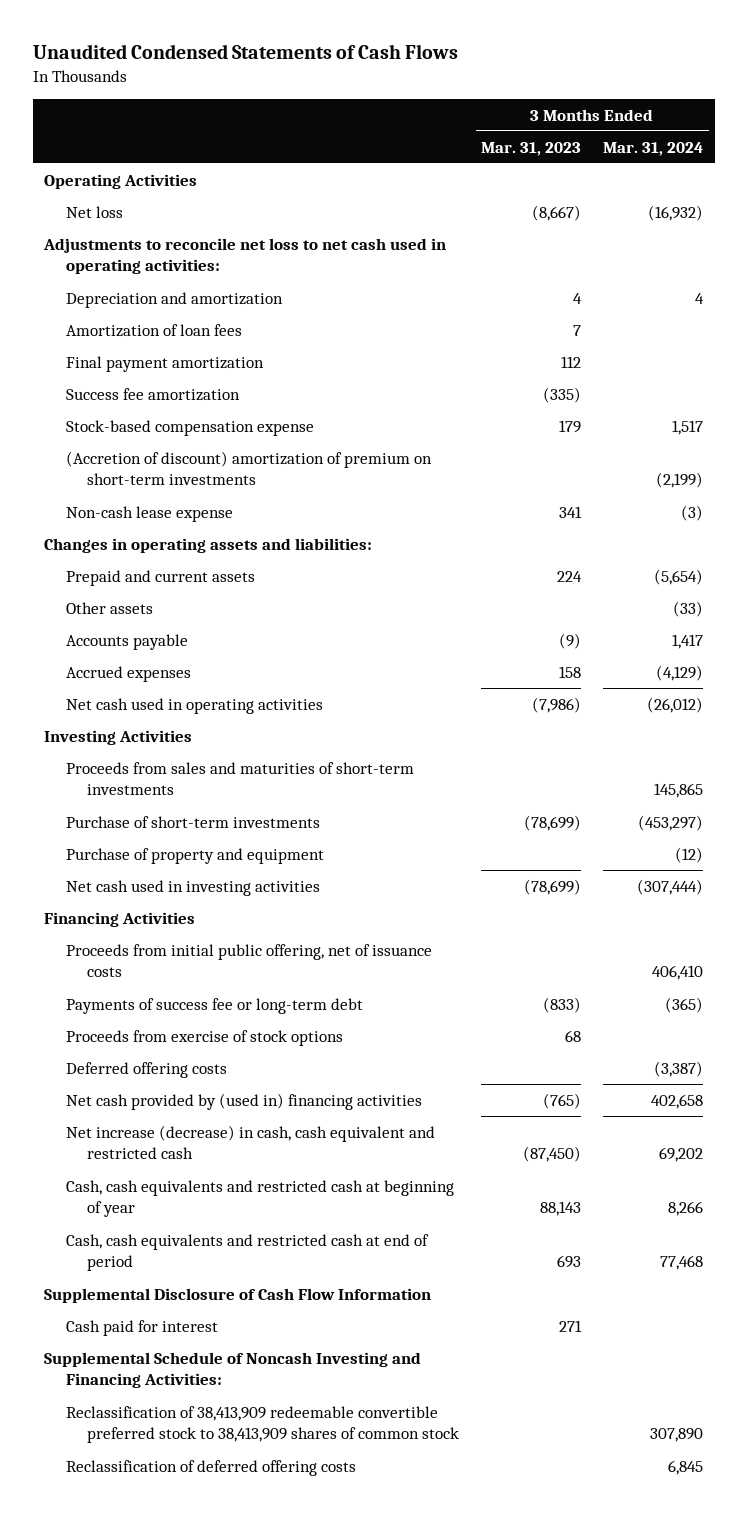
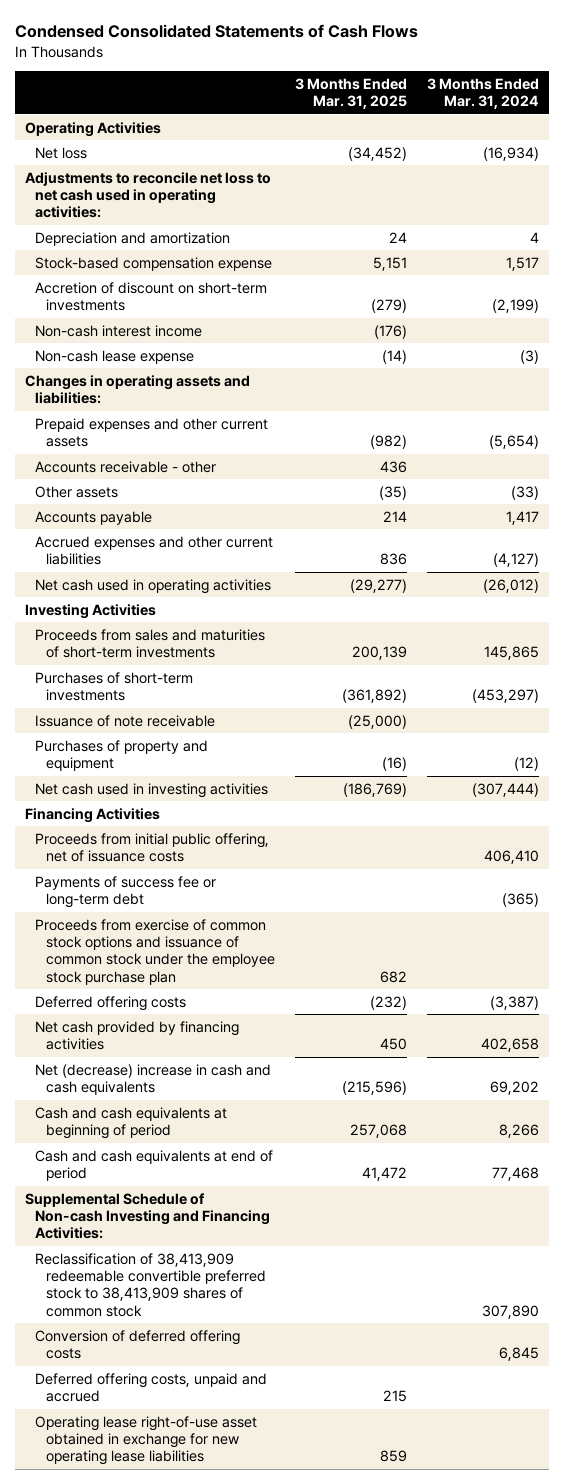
[33,44,459,60] Unaudited Condensed Statements of Cash Flows -> [14,24,418,39] Condensed Consolidated Statements of Cash Flows
[481,141,582,156] Mar. 31, 2023 -> none
none -> [294,77,407,109] 3 Months Ended Mar. 31, 2025
[648,204,704,221] (16,932) -> [483,146,540,161] (16,934)
[65,323,242,337] Amortization of loan fees -> none
[65,355,264,372] Final payment amortization -> none
[65,387,240,401] Success fee amortization -> none
[65,450,432,486] (Accretion of discount) amortization of premium on short-term investments -> [35,281,268,312] Accretion of discount on short-term investments
none -> [35,324,203,337] Non-cash interest income
[65,569,255,586] Prepaid and current assets -> [35,417,269,448] Prepaid expenses and other current assets
none -> [35,460,217,473] Accounts receivable - other
[65,665,191,682] Accrued expenses -> none
none -> [35,535,274,566] Accrued expenses and other current liabilities
[65,815,320,828] Purchase of short-term investments -> [35,671,194,702] Purchases of short-term investments
none -> [35,714,216,727] Issuance of note receivable
[65,847,324,864] Purchase of property and equipment -> [35,739,209,772] Purchases of property and equipment
[65,1029,343,1046] Proceeds from exercise of stock options -> [35,918,275,985] Proceeds from exercise of common stock options and issuance of common stock under the employee stock purchase plan
[44,1287,432,1303] Supplemental Disclosure of Cash Flow Information -> none
[65,1319,218,1336] Cash paid for interest -> none
[65,1092,422,1110] Net cash provided by (used in) financing activities -> [35,1020,240,1051] Net cash provided by financing activities
[65,1124,435,1160] Net increase (decrease) in cash, cash equivalent and restricted cash -> [35,1063,272,1096] Net (decrease) increase in cash and cash equivalents
[65,1179,454,1218] Cash, cash equivalents and restricted cash at beginning of year -> [35,1106,228,1140] Cash and cash equivalents at beginning of period
[65,1233,429,1272] Cash, cash equivalents and restricted cash at end of period -> [35,1149,274,1182] Cash and cash equivalents at end of period
[44,1351,422,1389] Supplemental Schedule of Noncash Investing and Financing Activities: -> [25,1192,271,1240] Supplemental Schedule of Non-cash Investing and Financing Activities:
[65,1459,356,1476] Reclassification of deferred offering costs -> [35,1329,241,1360] Conversion of deferred offering costs
none -> [35,1372,268,1403] Deferred offering costs, unpaid and accrued
none -> [35,1415,258,1466] Operating lease right-of-use asset obtained in exchange for new operating lease liabilities

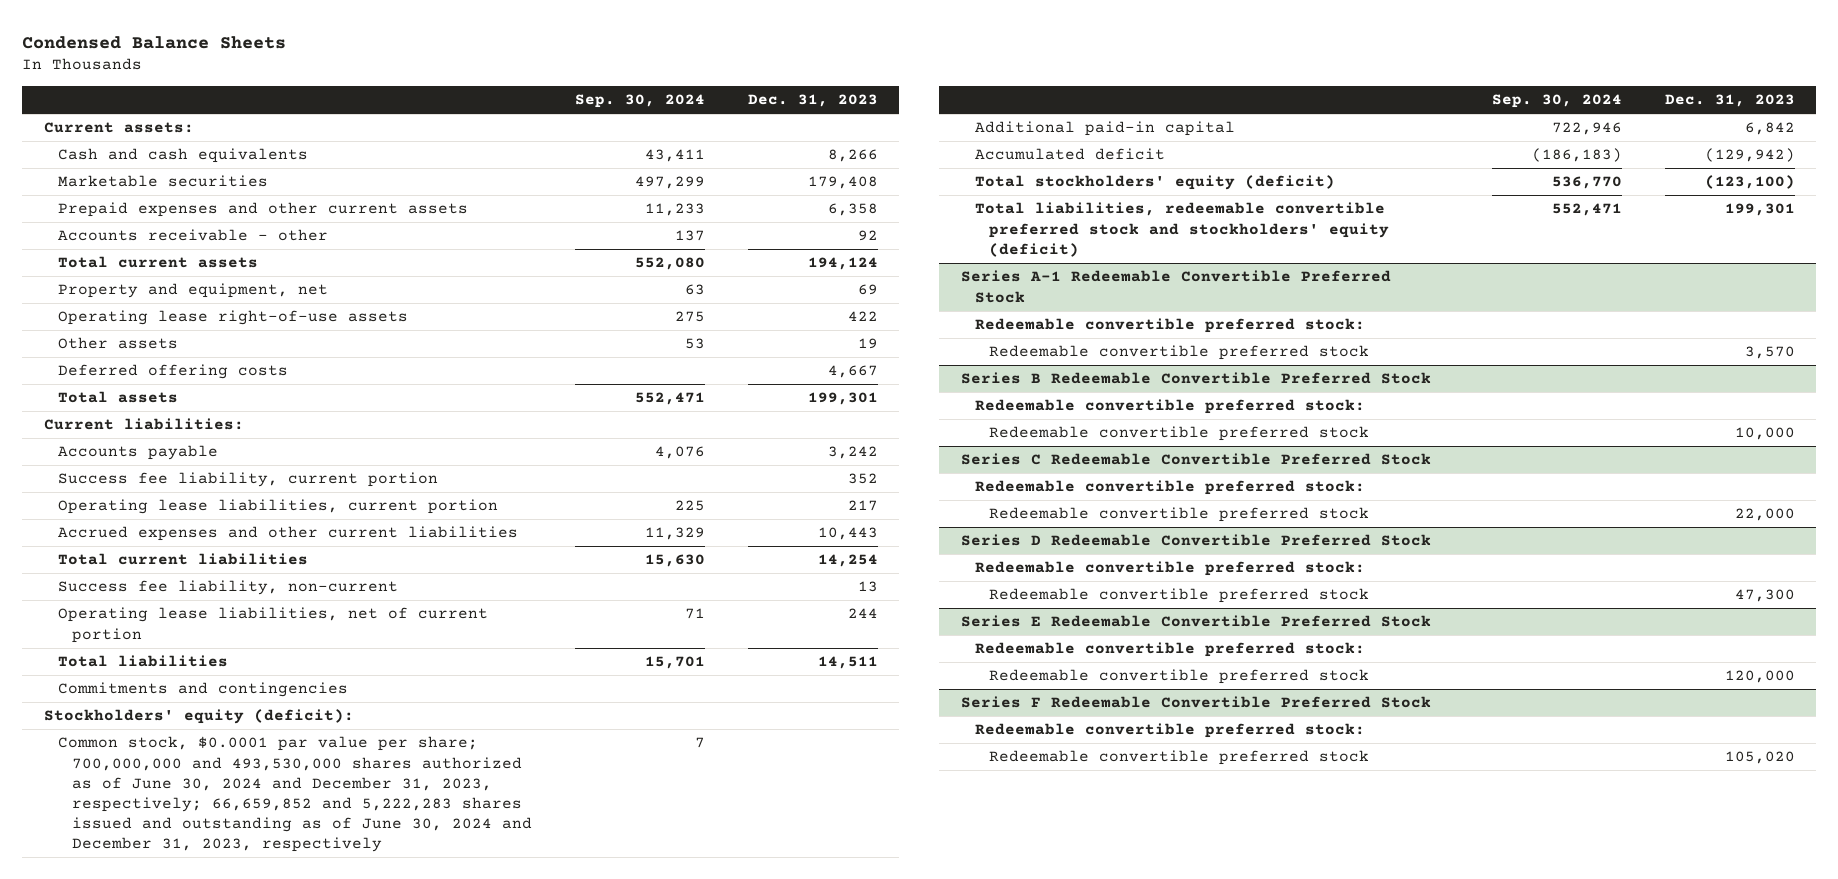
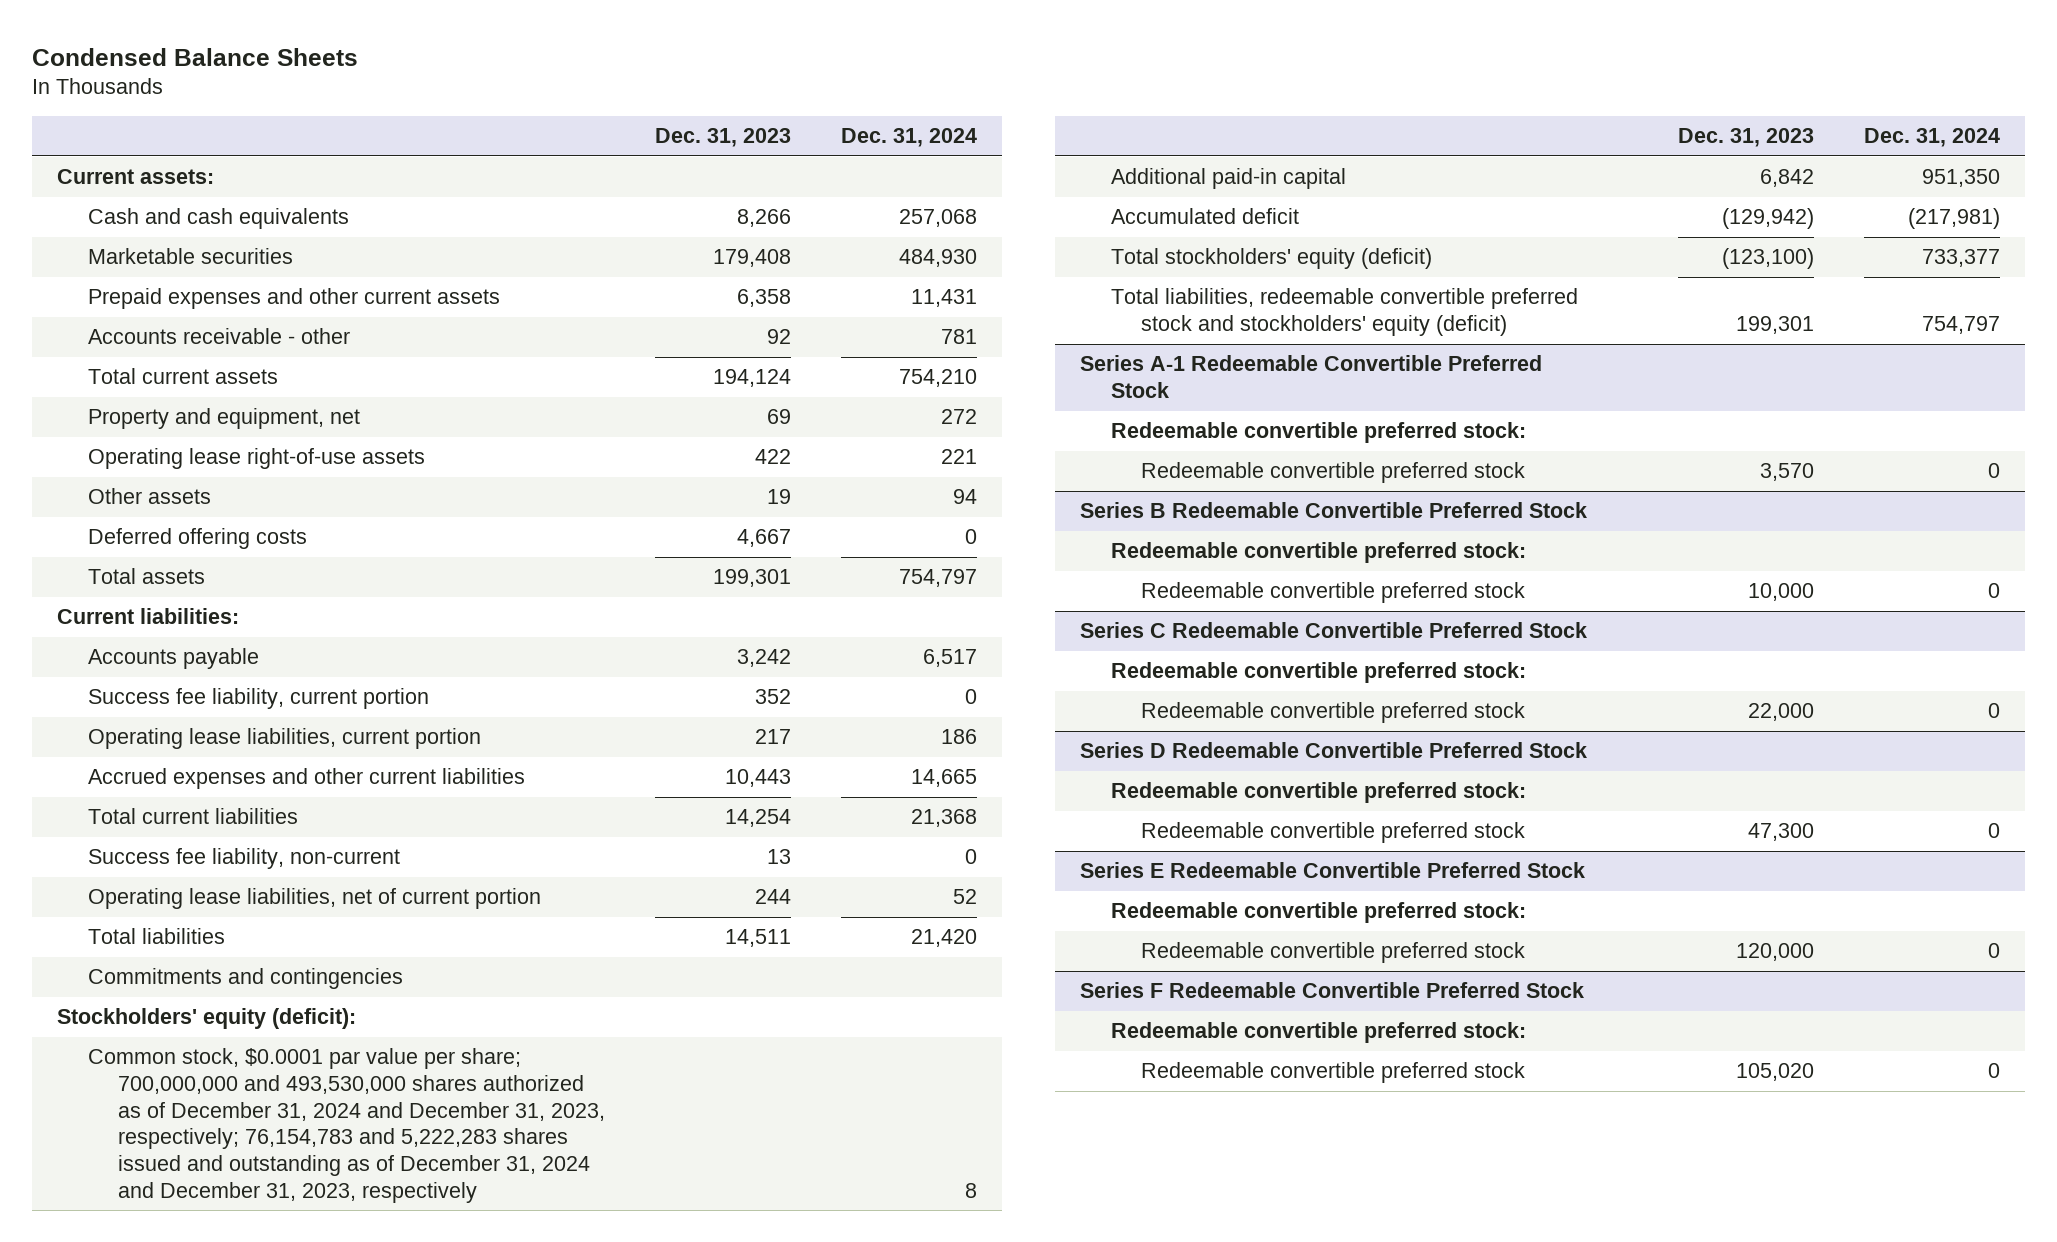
[574,94,705,109] Sep. 30, 2024 -> none
none -> [840,128,977,148] Dec. 31, 2024
[57,736,533,852] Common stock, $0.0001 par value per share; 700,000,000 and 493,530,000 shares authorized as of June 30, 2024 and December 31, 2023, respectively; 66,659,852 and 5,222,283 shares issued and outstanding as of June 30, 2024 and December 31, 2023, respectively -> [87,1048,605,1203] Common stock, $0.0001 par value per share; 700,000,000 and 493,530,000 shares authorized as of December 31, 2024 and December 31, 2023, respectively; 76,154,783 and 5,222,283 shares issued and outstanding as of December 31, 2024 and December 31, 2023, respectively

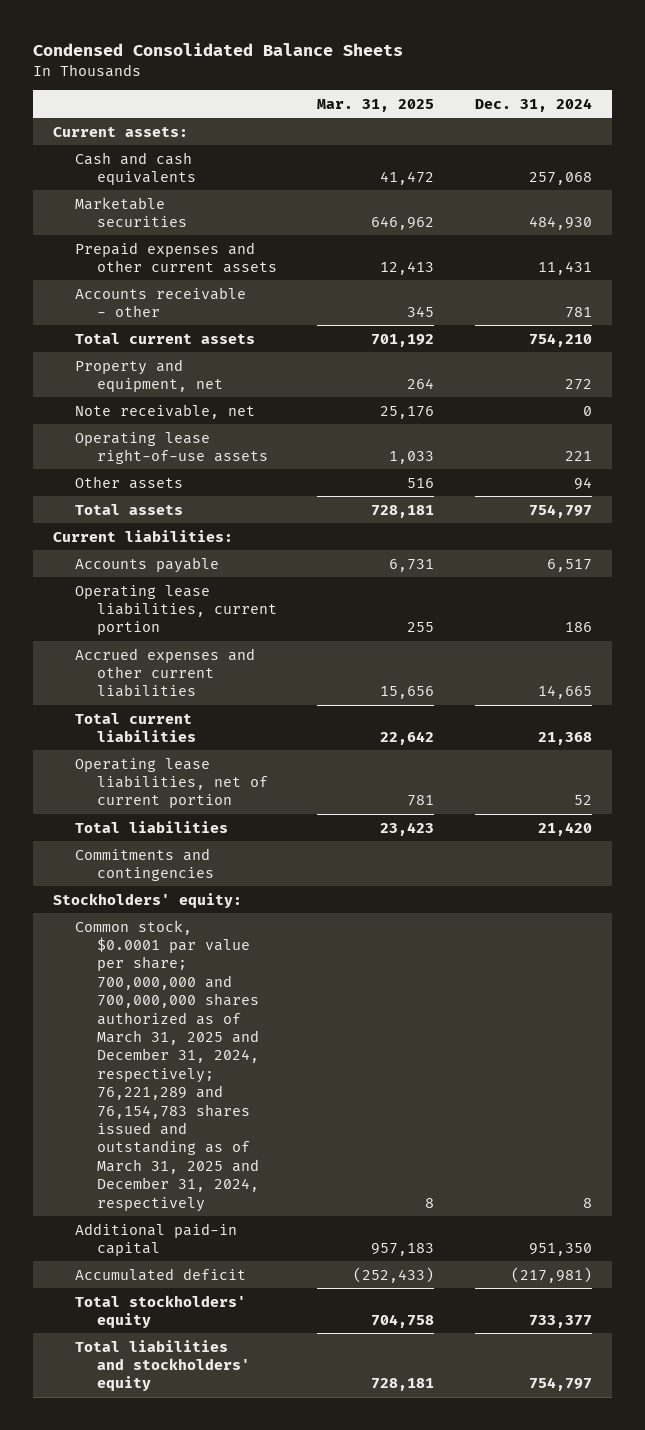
[32,47,359,66] Condensed Balance Sheets -> [33,42,404,56] Condensed Consolidated Balance Sheets
[654,128,791,148] Dec. 31, 2023 -> none
none -> [317,98,435,112] Mar. 31, 2025
none -> [75,403,256,419] Note receivable, net
[87,528,307,550] Deferred offering costs -> none
[87,688,429,710] Success fee liability, current portion -> none
[87,848,400,870] Success fee liability, non-current -> none
[57,1008,357,1030] Stockholders' equity (deficit): -> [53,892,243,908] Stockholders' equity:
[87,1048,605,1203] Common stock, $0.0001 par value per share; 700,000,000 and 493,530,000 shares authorized as of December 31, 2024 and December 31, 2023, respectively; 76,154,783 and 5,222,283 shares issued and outstanding as of December 31, 2024 and December 31, 2023, respectively -> [75,919,260,1212] Common stock, $0.0001 par value per share; 700,000,000 and 700,000,000 shares authorized as of March 31, 2025 and December 31, 2024, respectively; 76,221,289 and 76,154,783 shares issued and outstanding as of March 31, 2025 and December 31, 2024, respectively
[1080,355,1543,399] Series A-1 Redeemable Convertible Preferred Stock -> none
[1110,422,1526,444] Redeemable convertible preferred stock: -> none
[1140,462,1525,484] Redeemable convertible preferred stock -> none
[1080,502,1588,519] Series B Redeemable Convertible Preferred Stock -> none
[1110,542,1526,564] Redeemable convertible preferred stock: -> none
[1140,582,1525,604] Redeemable convertible preferred stock -> none
[1080,622,1588,639] Series C Redeemable Convertible Preferred Stock -> none
[1110,662,1526,684] Redeemable convertible preferred stock: -> none
[1140,702,1525,724] Redeemable convertible preferred stock -> none
[1080,742,1588,759] Series D Redeemable Convertible Preferred Stock -> none
[1110,782,1526,804] Redeemable convertible preferred stock: -> none
[1140,822,1525,844] Redeemable convertible preferred stock -> none
[1080,862,1586,879] Series E Redeemable Convertible Preferred Stock -> none
[1110,902,1526,924] Redeemable convertible preferred stock: -> none
[1140,942,1525,964] Redeemable convertible preferred stock -> none
[1080,982,1585,999] Series F Redeemable Convertible Preferred Stock -> none
[1110,1022,1526,1044] Redeemable convertible preferred stock: -> none
[1140,1062,1525,1084] Redeemable convertible preferred stock -> none
[1110,248,1432,270] Total stockholders' equity (deficit) -> [75,1294,247,1328] Total stockholders' equity
[1110,288,1578,337] Total liabilities, redeemable convertible preferred stock and stockholders' equity (deficit) -> [75,1339,251,1392] Total liabilities and stockholders' equity

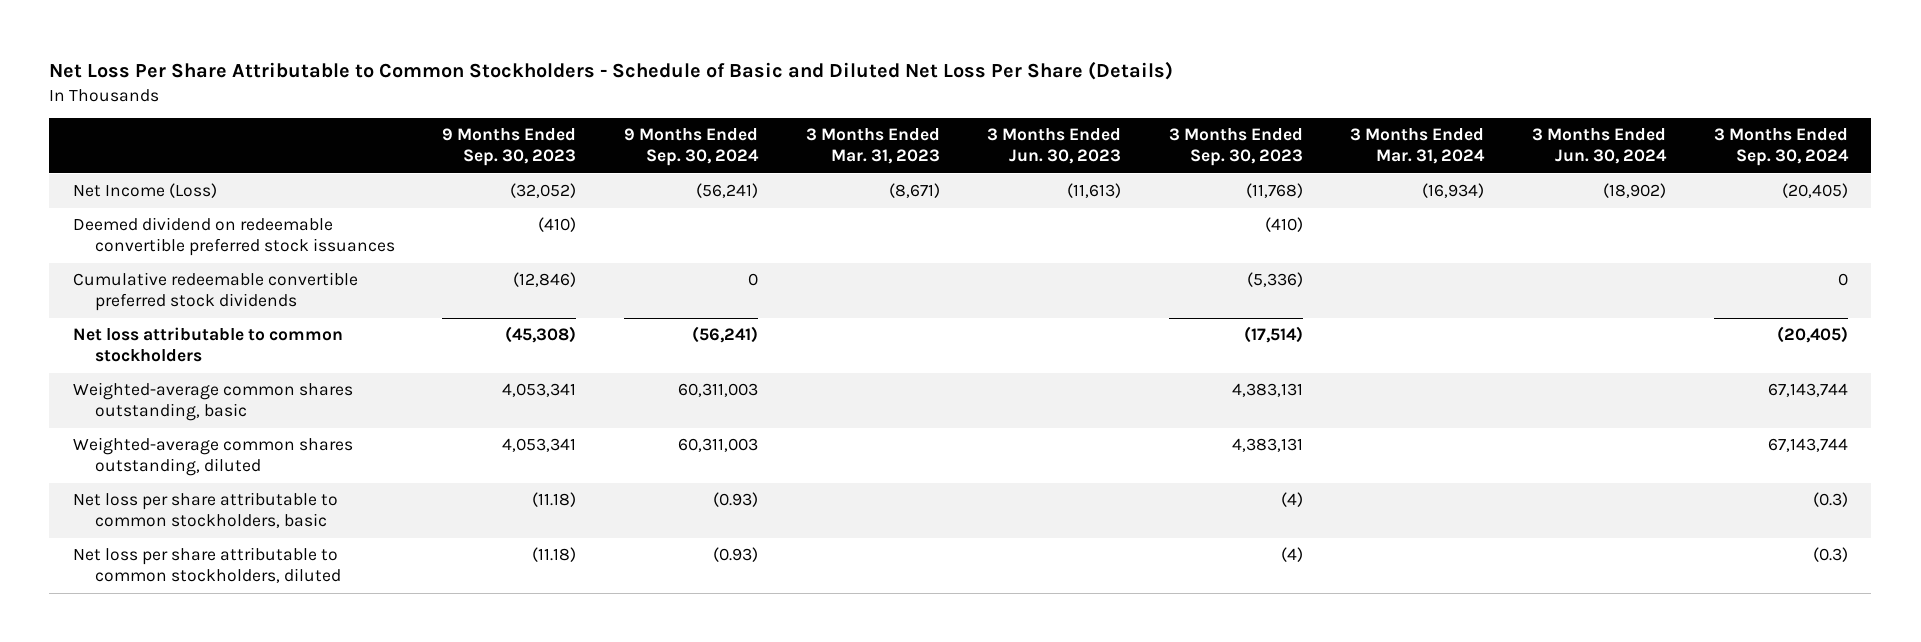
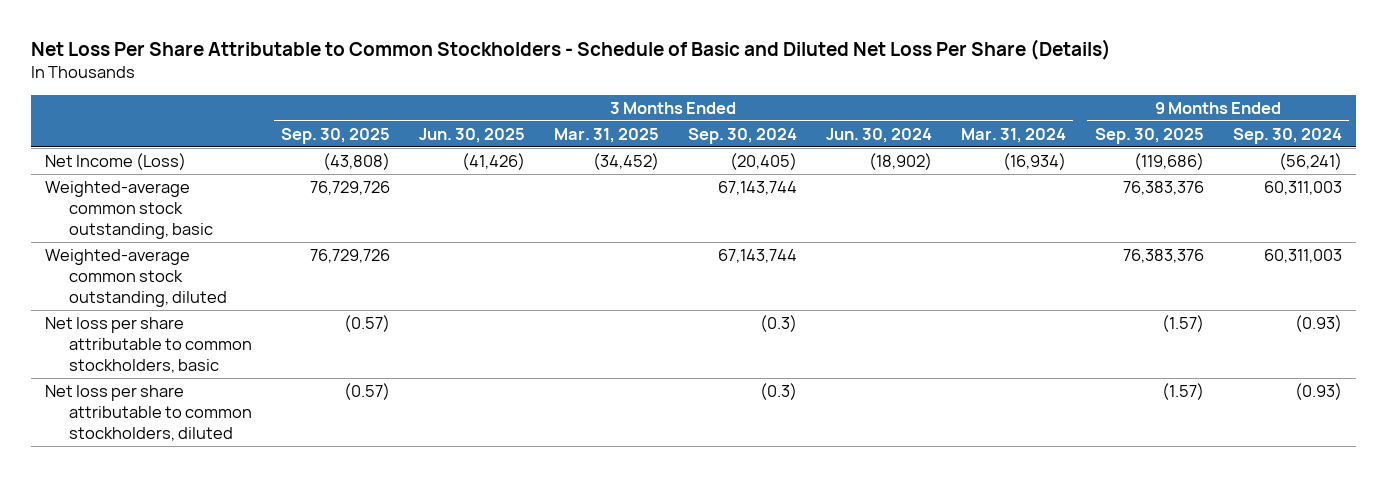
[442,128,577,167] 9 Months Ended Sep. 30, 2023 -> none
[805,128,940,165] 3 Months Ended Mar. 31, 2023 -> none
[987,128,1122,165] 3 Months Ended Jun. 30, 2023 -> none
[1168,128,1303,167] 3 Months Ended Sep. 30, 2023 -> none
none -> [281,127,391,144] Sep. 30, 2025
none -> [419,127,526,143] Jun. 30, 2025
none -> [553,127,659,143] Mar. 31, 2025
none -> [1094,127,1204,144] Sep. 30, 2025
[73,217,395,257] Deemed dividend on redeemable convertible preferred stock issuances -> none
[73,272,359,312] Cumulative redeemable convertible preferred stock dividends -> none
[73,327,344,363] Net loss attributable to common stockholders -> none
[73,382,354,422] Weighted-average common shares outstanding, basic -> [45,180,214,239] Weighted-average common stock outstanding, basic
[73,437,354,477] Weighted-average common shares outstanding, diluted -> [45,248,228,307] Weighted-average common stock outstanding, diluted

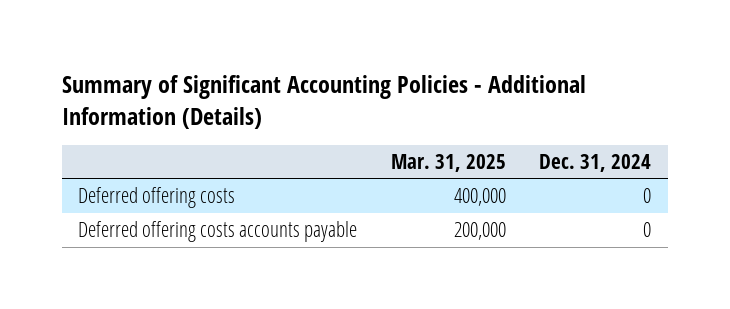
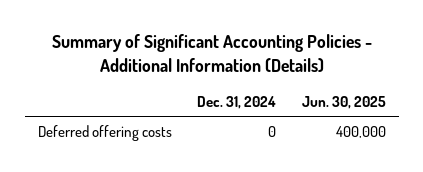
[390,153,506,172] Mar. 31, 2025 -> none
none -> [301,96,386,110] Jun. 30, 2025
[78,220,358,242] Deferred offering costs accounts payable -> none

